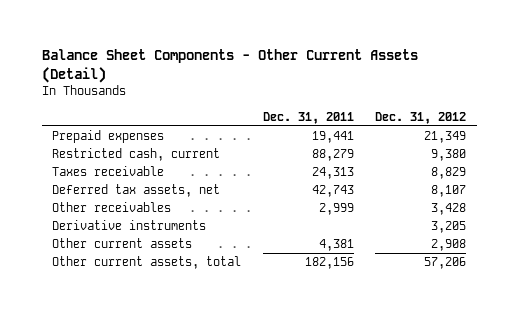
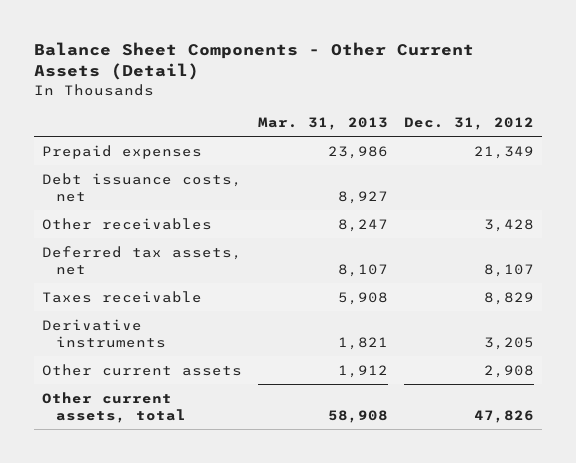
[262,111,354,124] Dec. 31, 2011 -> none
none -> [257,117,388,131] Mar. 31, 2013
[52,148,221,162] Restricted cash, current -> none
none -> [41,172,242,203] Debt issuance costs, net
[52,184,221,198] Deferred tax assets, net -> [41,245,242,276] Deferred tax assets, net
[52,166,165,177] Taxes receivable -> [41,290,202,303] Taxes receivable
[424,257,467,270] 57,206 -> [473,410,534,424] 47,826

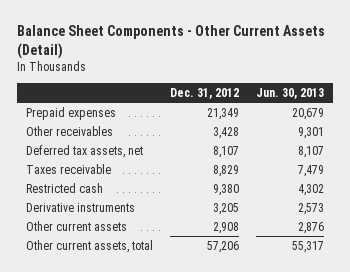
[257,117,388,131] Mar. 31, 2013 -> none
none -> [256,88,325,100] Jun. 30, 2013
[41,172,242,203] Debt issuance costs, net -> none
none -> [25,182,103,193] Restricted cash
[473,410,534,424] 47,826 -> [206,240,239,253] 57,206

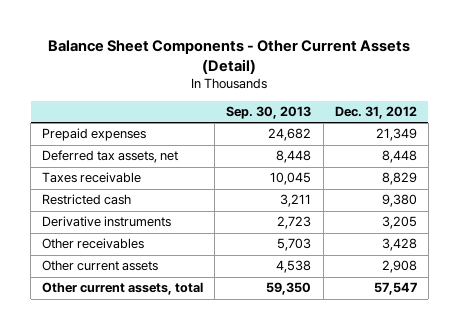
[256,88,325,100] Jun. 30, 2013 -> none
none -> [226,106,312,120] Sep. 30, 2013
[212,145,239,158] 8,107 -> [381,150,417,164] 8,448
[25,125,113,136] Other receivables -> [42,238,145,250] Other receivables
[206,240,239,253] 57,206 -> [373,282,417,296] 57,547

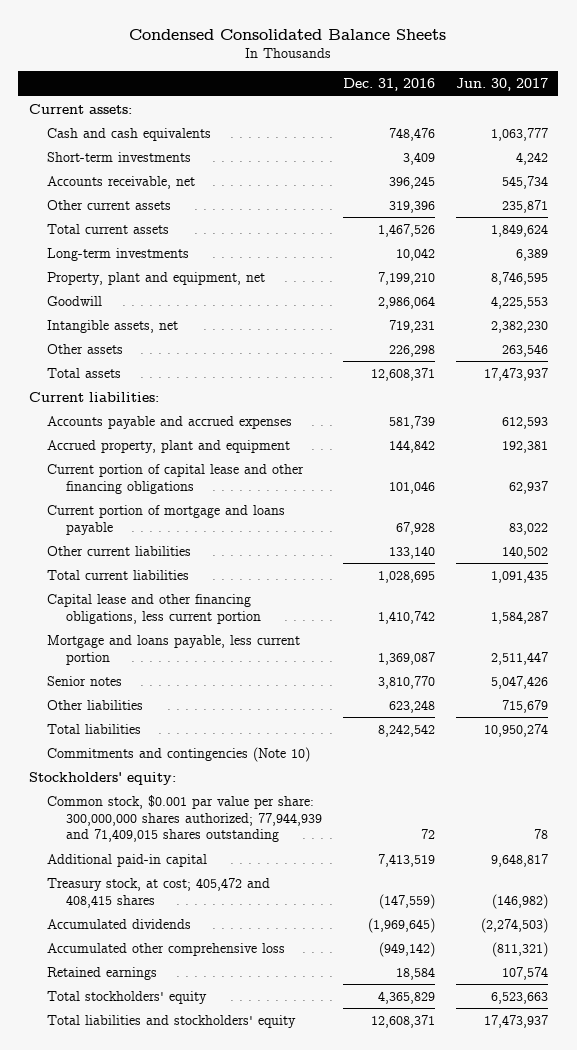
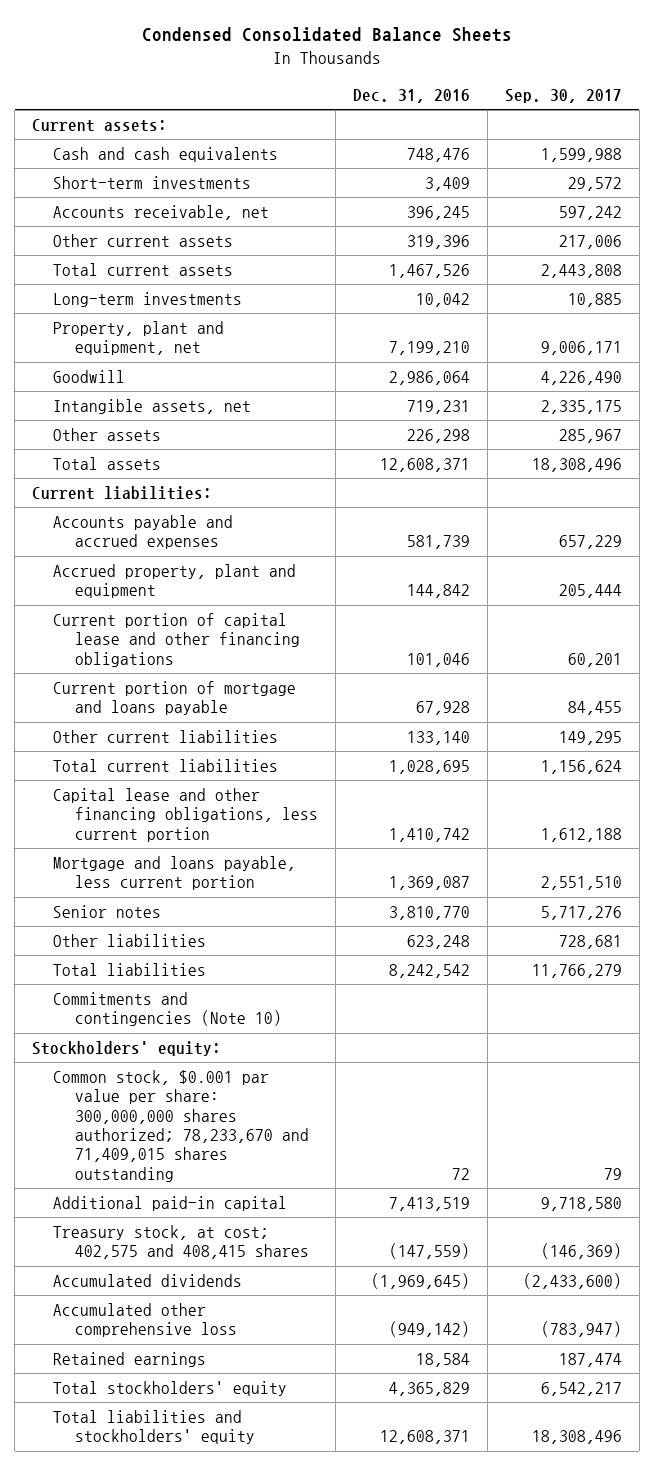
[456,78,549,92] Jun. 30, 2017 -> none
none -> [504,88,622,103] Sep. 30, 2017
[47,794,323,843] Common stock, $0.001 par value per share: 300,000,000 shares authorized; 77,944,939 and 71,409,015 shares outstanding -> [53,1070,309,1182] Common stock, $0.001 par value per share: 300,000,000 shares authorized; 78,233,670 and 71,409,015 shares outstanding
[47,877,271,908] Treasury stock, at cost; 405,472 and 408,415 shares -> [53,1225,309,1260] Treasury stock, at cost; 402,575 and 408,415 shares

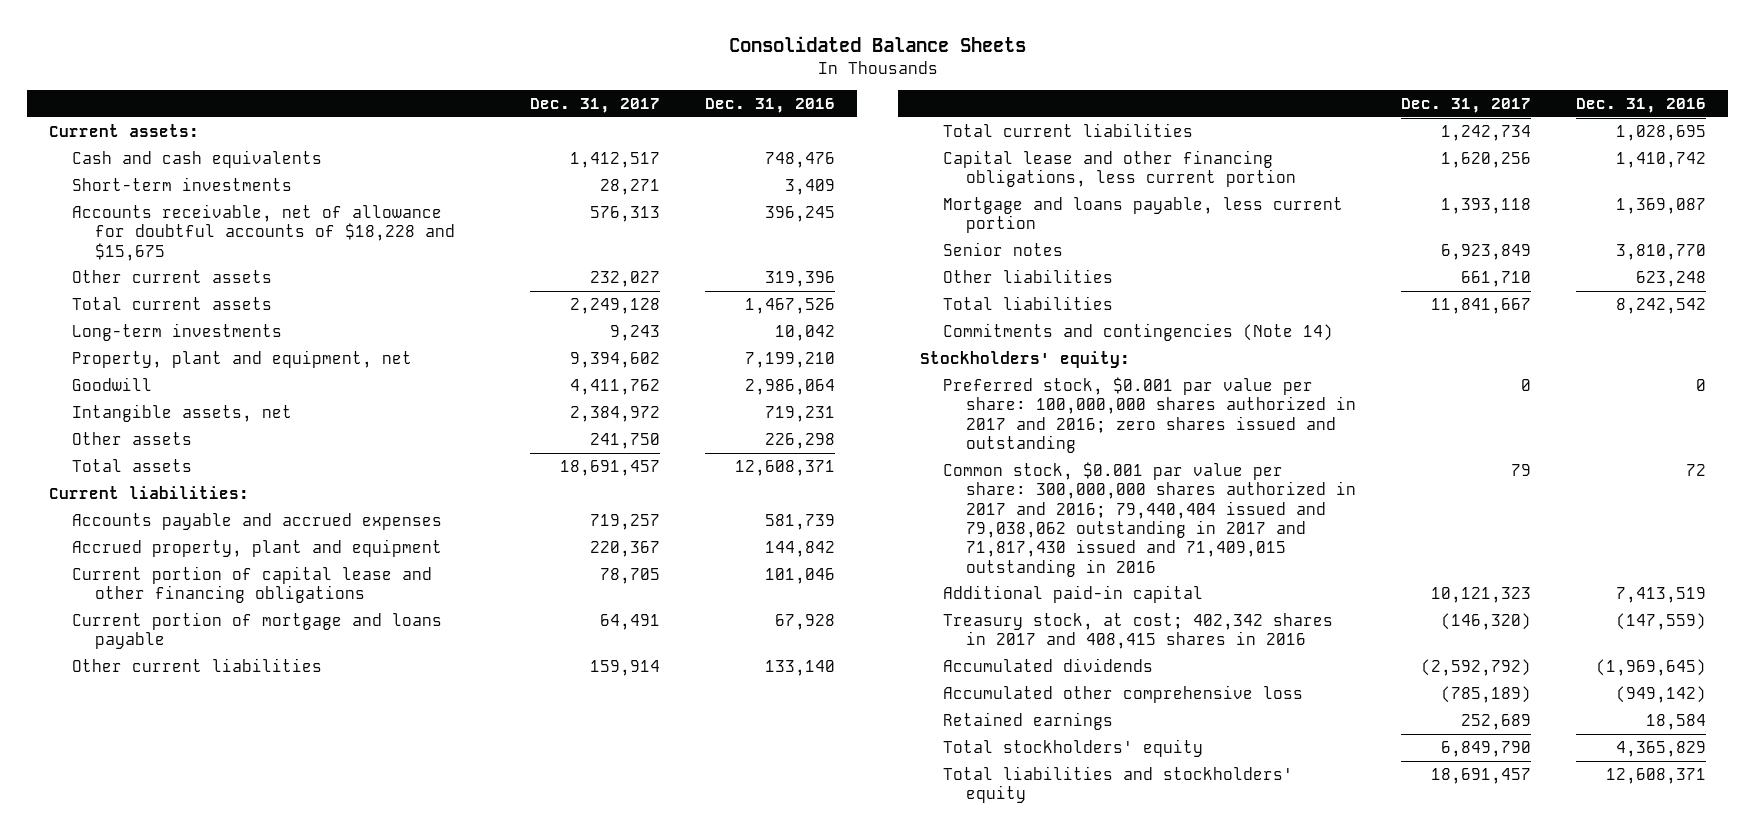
[141,27,512,43] Condensed Consolidated Balance Sheets -> [728,36,1026,53] Consolidated Balance Sheets
[504,88,622,103] Sep. 30, 2017 -> none
none -> [530,98,661,114] Dec. 31, 2017
[53,205,270,221] Accounts receivable, net -> [72,204,456,261] Accounts receivable, net of allowance for doubtful accounts of $18,228 and $15,675
[53,992,282,1027] Commitments and contingencies (Note 10) -> [943,323,1334,342] Commitments and contingencies (Note 14)
none -> [943,377,1356,454] Preferred stock, $0.001 par value per share: 100,000,000 shares authorized in 2017 and 2016; zero shares issued and outstanding
[53,1070,309,1182] Common stock, $0.001 par value per share: 300,000,000 shares authorized; 78,233,670 and 71,409,015 shares outstanding -> [943,462,1356,577] Common stock, $0.001 par value per share: 300,000,000 shares authorized in 2017 and 2016; 79,440,404 issued and 79,038,062 outstanding in 2017 and 71,817,430 issued and 71,409,015 outstanding in 2016
[53,1225,309,1260] Treasury stock, at cost; 402,575 and 408,415 shares -> [943,613,1334,650] Treasury stock, at cost; 402,342 shares in 2017 and 408,415 shares in 2016

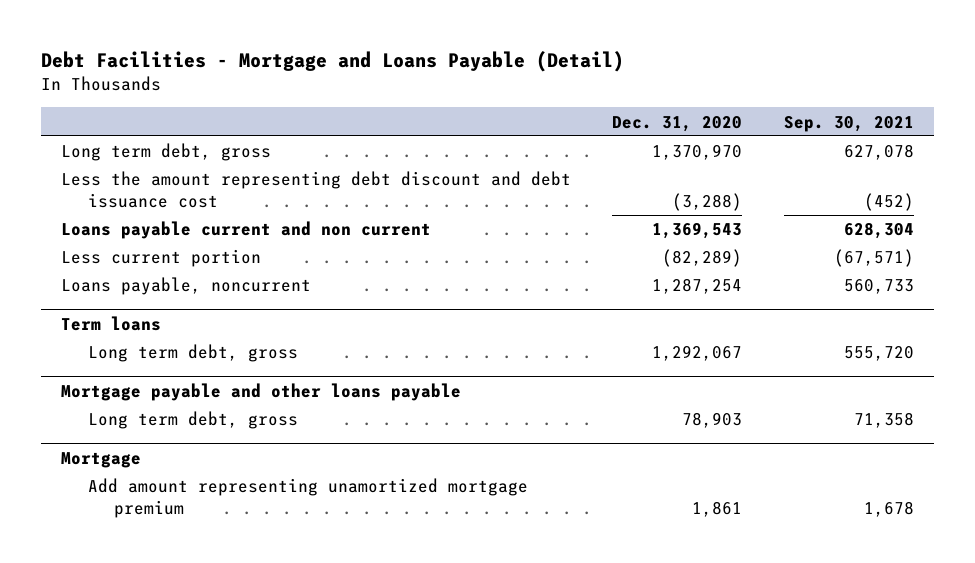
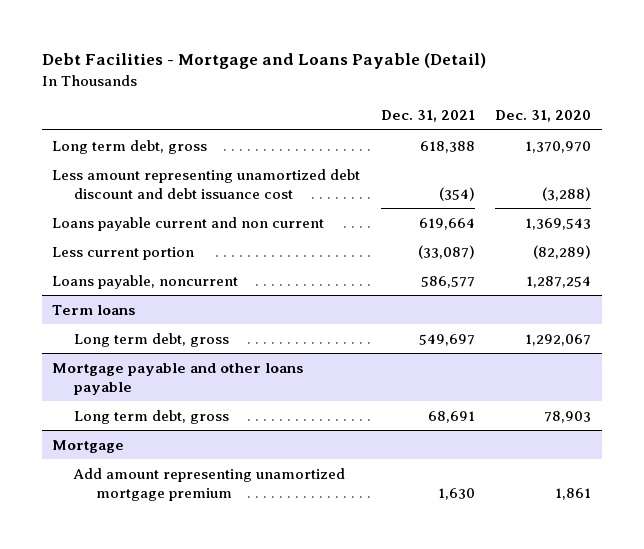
[783,115,914,132] Sep. 30, 2021 -> none
none -> [380,110,475,123] Dec. 31, 2021
[61,171,572,208] Less the amount representing debt discount and debt issuance cost -> [52,168,361,200] Less amount representing unamortized debt discount and debt issuance cost

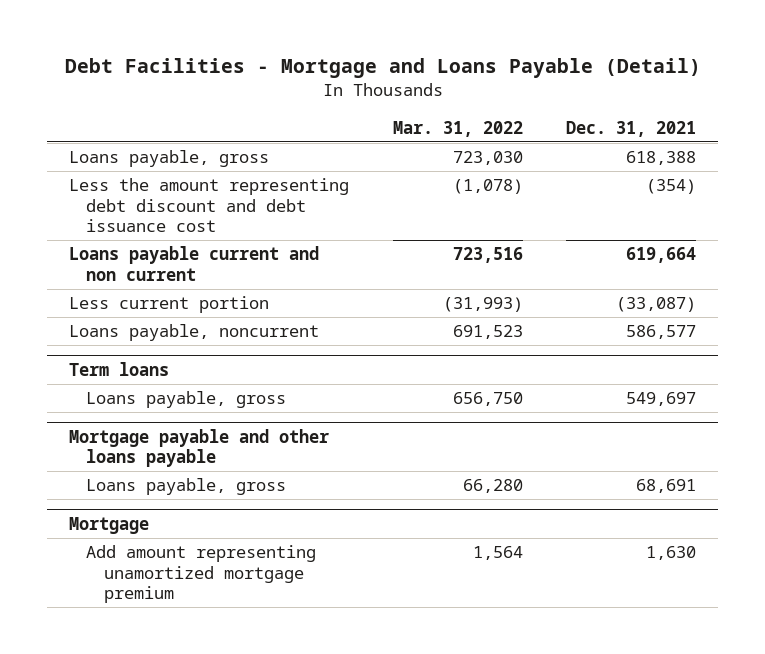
[495,110,592,123] Dec. 31, 2020 -> none
none -> [392,120,523,137] Mar. 31, 2022
[52,139,208,154] Long term debt, gross -> [68,150,269,168] Loans payable, gross
[52,168,361,200] Less amount representing unamortized debt discount and debt issuance cost -> [68,178,349,233] Less the amount representing debt discount and debt issuance cost
[74,332,230,347] Long term debt, gross -> [86,391,287,409] Loans payable, gross
[74,409,230,424] Long term debt, gross -> [86,478,287,496] Loans payable, gross

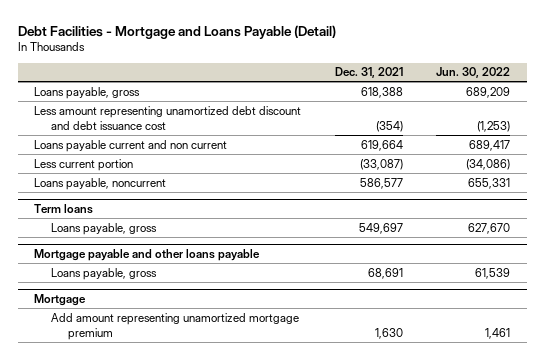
[392,120,523,137] Mar. 31, 2022 -> none
none -> [436,67,511,79] Jun. 30, 2022
[68,178,349,233] Less the amount representing debt discount and debt issuance cost -> [34,105,302,130] Less amount representing unamortized debt discount and debt issuance cost

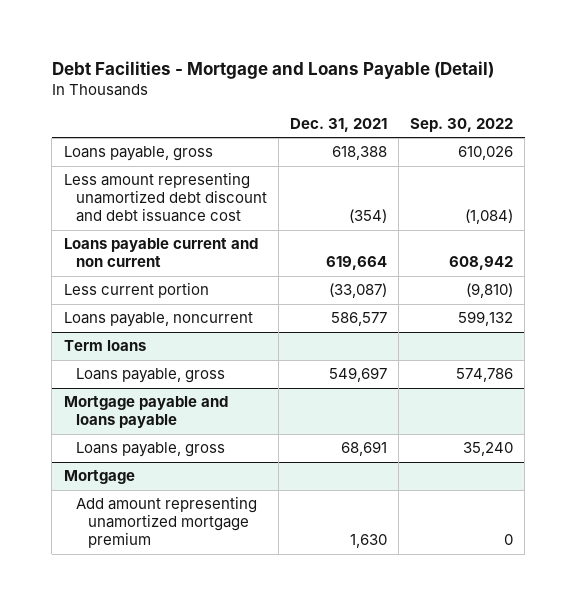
[436,67,511,79] Jun. 30, 2022 -> none
none -> [410,118,514,133] Sep. 30, 2022
[34,249,261,262] Mortgage payable and other loans payable -> [63,396,228,429] Mortgage payable and loans payable

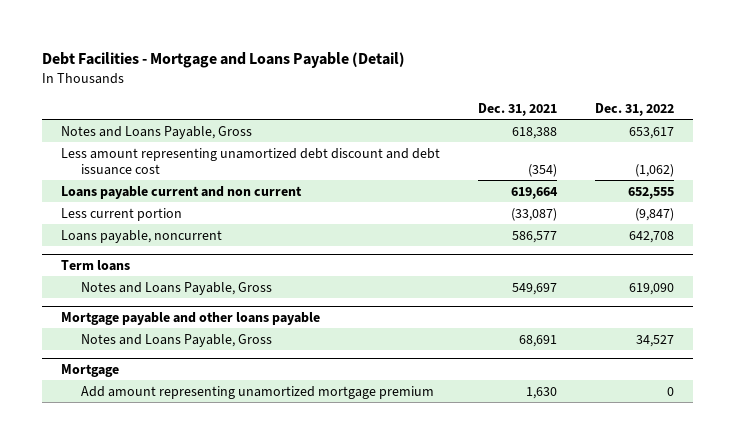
[410,118,514,133] Sep. 30, 2022 -> none
none -> [594,103,674,117] Dec. 31, 2022
[63,146,213,162] Loans payable, gross -> [61,125,253,139] Notes and Loans Payable, Gross
[75,368,225,384] Loans payable, gross -> [80,281,272,295] Notes and Loans Payable, Gross
[63,396,228,429] Mortgage payable and loans payable -> [61,311,321,325] Mortgage payable and other loans payable
[75,442,225,458] Loans payable, gross -> [80,333,272,347] Notes and Loans Payable, Gross

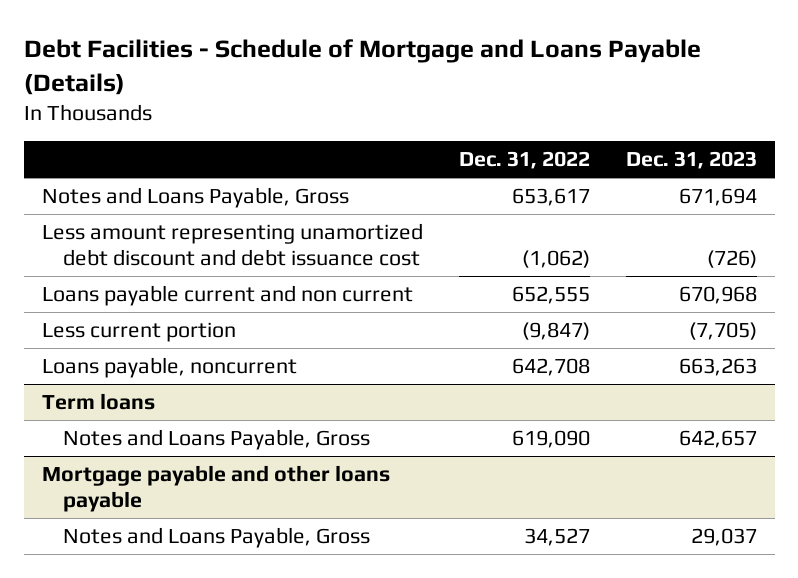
[42,52,406,69] Debt Facilities - Mortgage and Loans Payable (Detail) -> [23,39,701,95] Debt Facilities - Schedule of Mortgage and Loans Payable (Details)
[478,103,558,117] Dec. 31, 2021 -> none
none -> [625,151,757,170] Dec. 31, 2023
[61,363,120,377] Mortgage -> none
[80,385,434,399] Add amount representing unamortized mortgage premium -> none

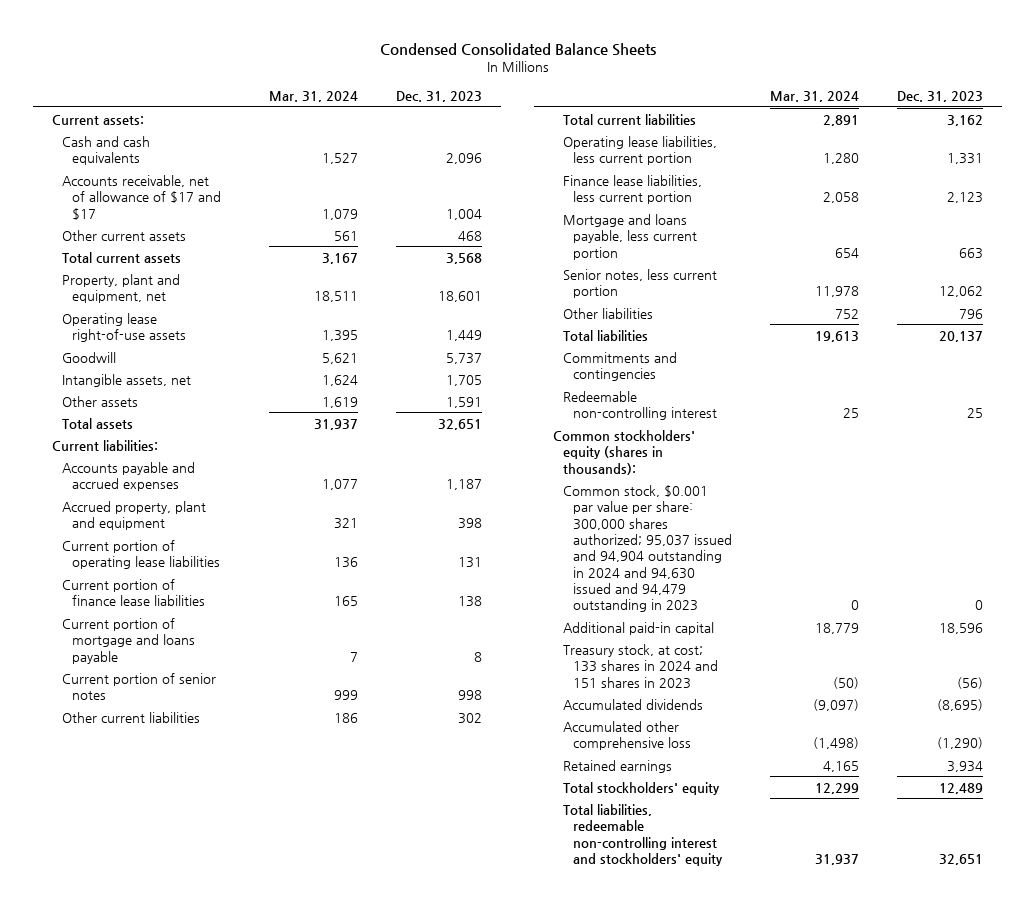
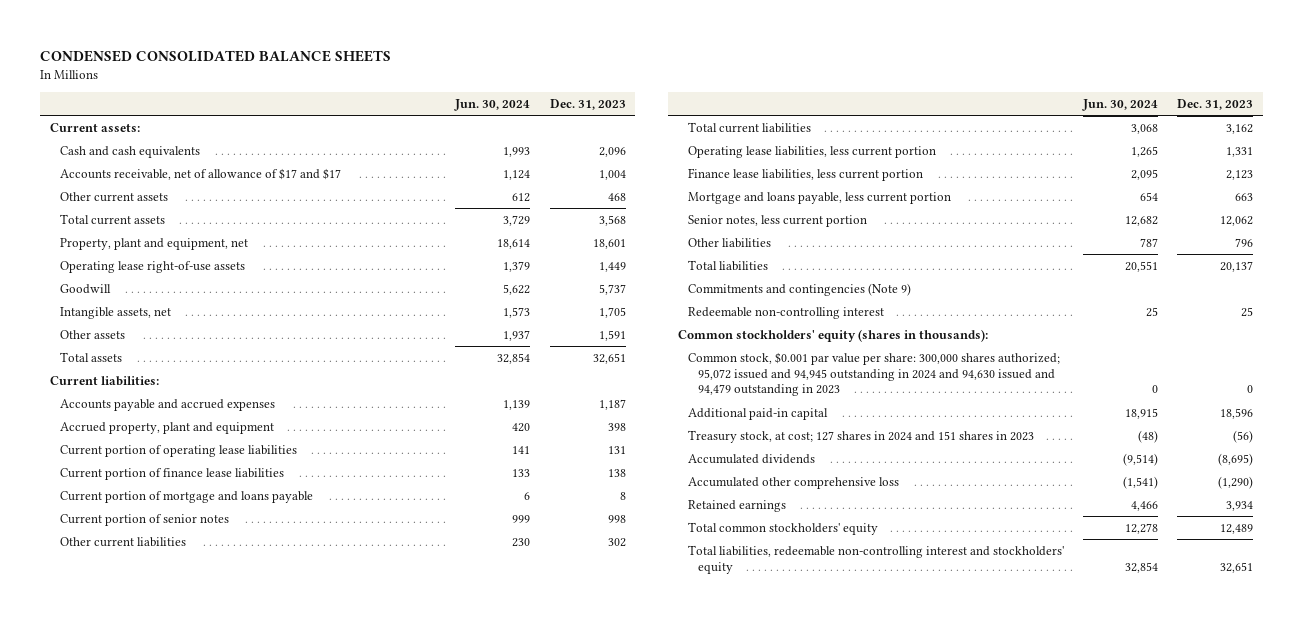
[379,42,656,56] Condensed Consolidated Balance Sheets -> [40,49,392,62] CONDENSED CONSOLIDATED BALANCE SHEETS
[269,91,359,103] Mar. 31, 2024 -> none
none -> [454,98,531,111] Jun. 30, 2024
[563,351,678,382] Commitments and contingencies -> [687,282,911,296] Commitments and contingencies (Note 9)
[563,484,733,613] Common stock, $0.001 par value per share: 300,000 shares authorized; 95,037 issued and 94,904 outstanding in 2024 and 94,630 issued and 94,479 outstanding in 2023 -> [687,351,1060,397] Common stock, $0.001 par value per share: 300,000 shares authorized; 95,072 issued and 94,945 outstanding in 2024 and 94,630 issued and 94,479 outstanding in 2023
[563,643,719,689] Treasury stock, at cost; 133 shares in 2024 and 151 shares in 2023 -> [687,429,1034,443] Treasury stock, at cost; 127 shares in 2024 and 151 shares in 2023
[563,781,721,795] Total stockholders' equity -> [687,521,878,535] Total common stockholders' equity

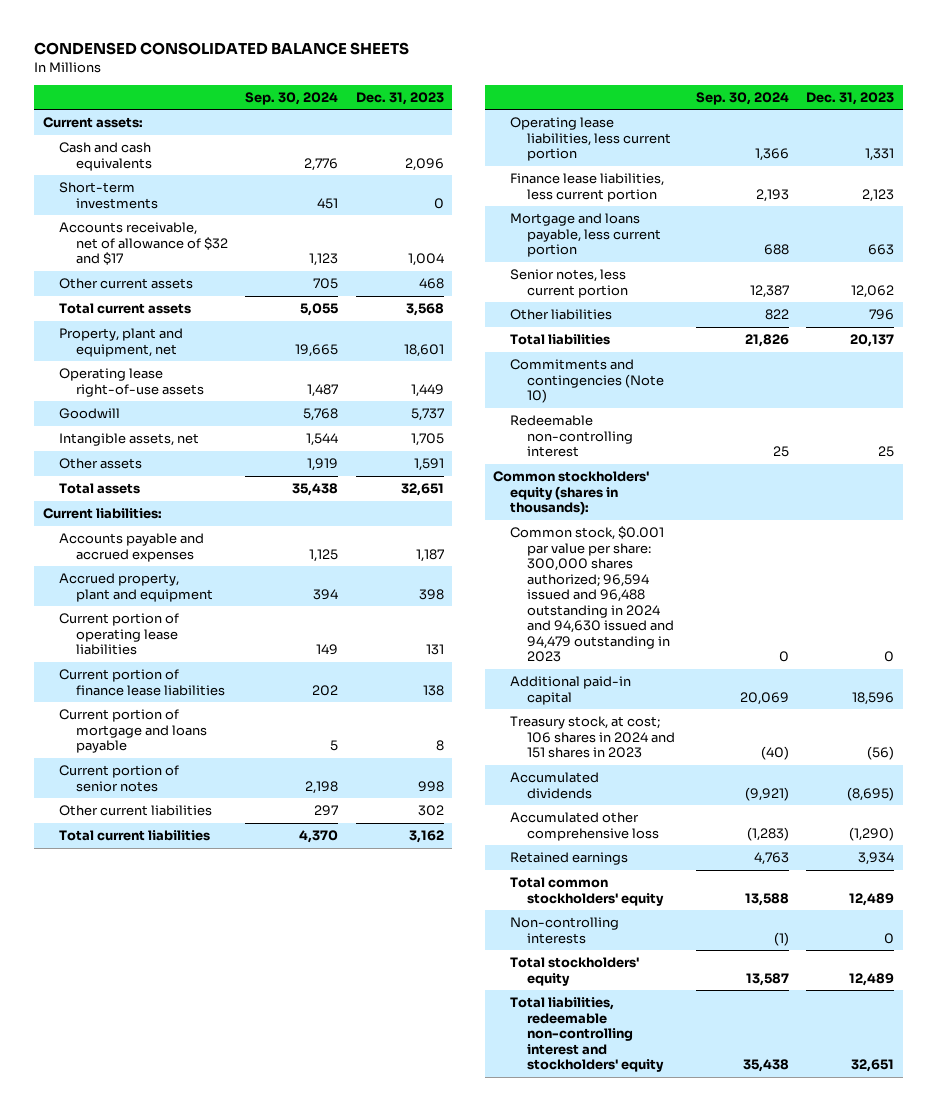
[454,98,531,111] Jun. 30, 2024 -> none
none -> [245,91,339,105] Sep. 30, 2024
none -> [59,182,159,209] Short-term investments
[60,167,342,180] Accounts receivable, net of allowance of $17 and $17 -> [59,222,229,266] Accounts receivable, net of allowance of $32 and $17
[687,282,911,296] Commitments and contingencies (Note 9) -> [509,359,664,404] Commitments and contingencies (Note 10)
[687,351,1060,397] Common stock, $0.001 par value per share: 300,000 shares authorized; 95,072 issued and 94,945 outstanding in 2024 and 94,630 issued and 94,479 outstanding in 2023 -> [509,526,674,663] Common stock, $0.001 par value per share: 300,000 shares authorized; 96,594 issued and 96,488 outstanding in 2024 and 94,630 issued and 94,479 outstanding in 2023
[687,429,1034,443] Treasury stock, at cost; 127 shares in 2024 and 151 shares in 2023 -> [509,716,675,759] Treasury stock, at cost; 106 shares in 2024 and 151 shares in 2023
none -> [509,917,619,944] Non-controlling interests
none -> [509,957,639,986] Total stockholders' equity

